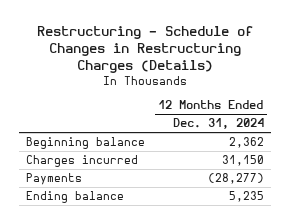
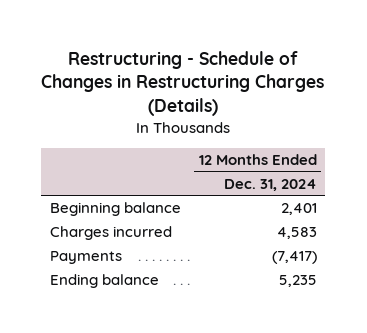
[228,137,264,149] 2,362 -> [280,203,317,216] 2,401
[221,155,264,167] 31,150 -> [276,227,317,240] 4,583
[207,173,264,185] (28,277) -> [271,251,317,265] (7,417)

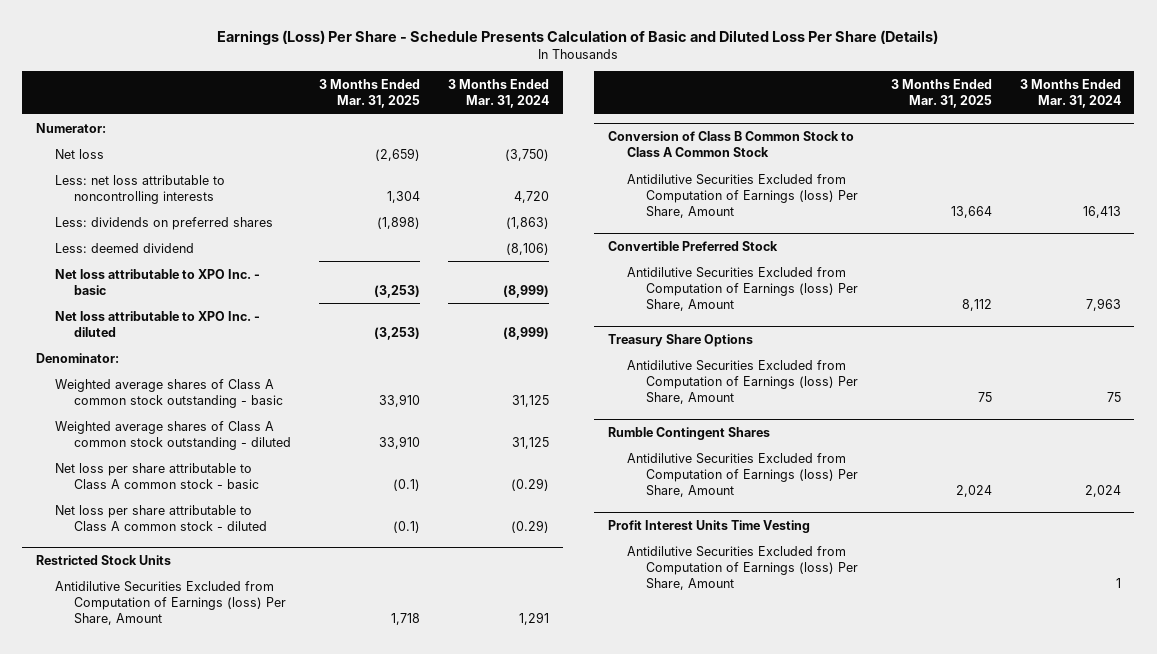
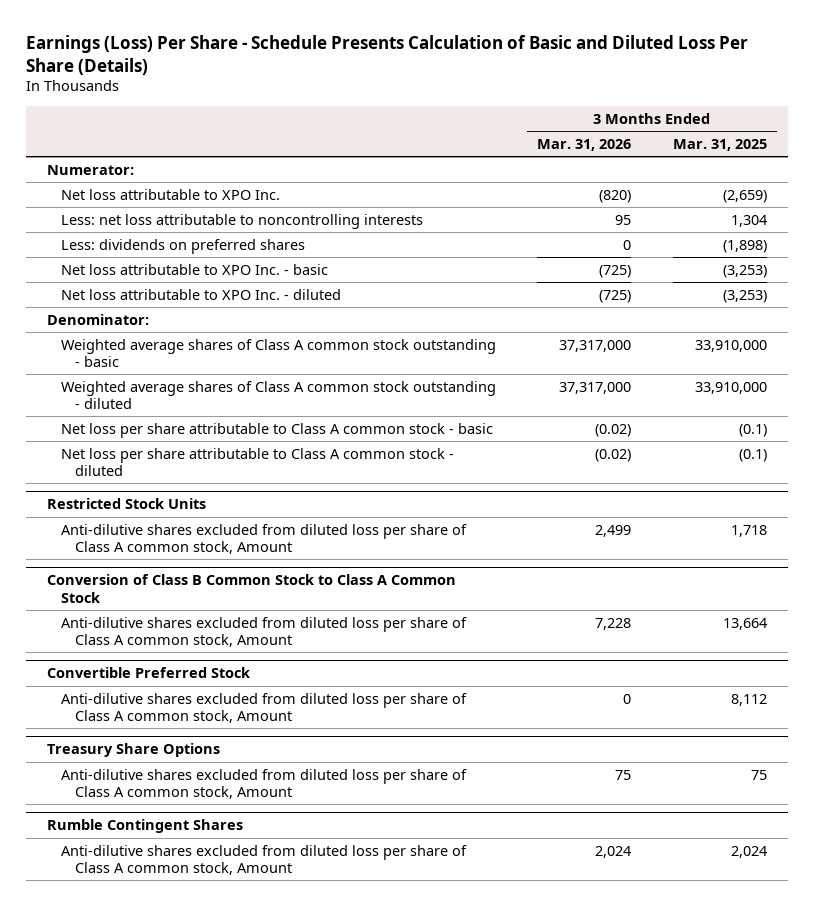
[447,79,549,109] 3 Months Ended Mar. 31, 2024 -> none
none -> [537,138,632,151] Mar. 31, 2026
[55,148,105,159] Net loss -> [60,188,280,200] Net loss attributable to XPO Inc.
[55,242,195,253] Less: deemed dividend -> none
[379,393,421,407] 33,910 -> [694,339,767,352] 33,910,000
[379,435,421,449] 33,910 -> [694,381,767,394] 33,910,000
[55,580,287,626] Antidilutive Securities Excluded from Computation of Earnings (loss) Per Share, Amount -> [60,523,467,555] Anti-dilutive shares excluded from diluted loss per share of Class A common stock, Amount
[627,173,859,219] Antidilutive Securities Excluded from Computation of Earnings (loss) Per Share, Amount -> [60,616,467,648] Anti-dilutive shares excluded from diluted loss per share of Class A common stock, Amount
[627,266,859,312] Antidilutive Securities Excluded from Computation of Earnings (loss) Per Share, Amount -> [60,692,467,724] Anti-dilutive shares excluded from diluted loss per share of Class A common stock, Amount
[627,359,859,405] Antidilutive Securities Excluded from Computation of Earnings (loss) Per Share, Amount -> [60,768,467,800] Anti-dilutive shares excluded from diluted loss per share of Class A common stock, Amount
[607,519,810,533] Profit Interest Units Time Vesting -> none
[627,545,859,591] Antidilutive Securities Excluded from Computation of Earnings (loss) Per Share, Amount -> none
[627,452,859,498] Antidilutive Securities Excluded from Computation of Earnings (loss) Per Share, Amount -> [60,844,467,876] Anti-dilutive shares excluded from diluted loss per share of Class A common stock, Amount

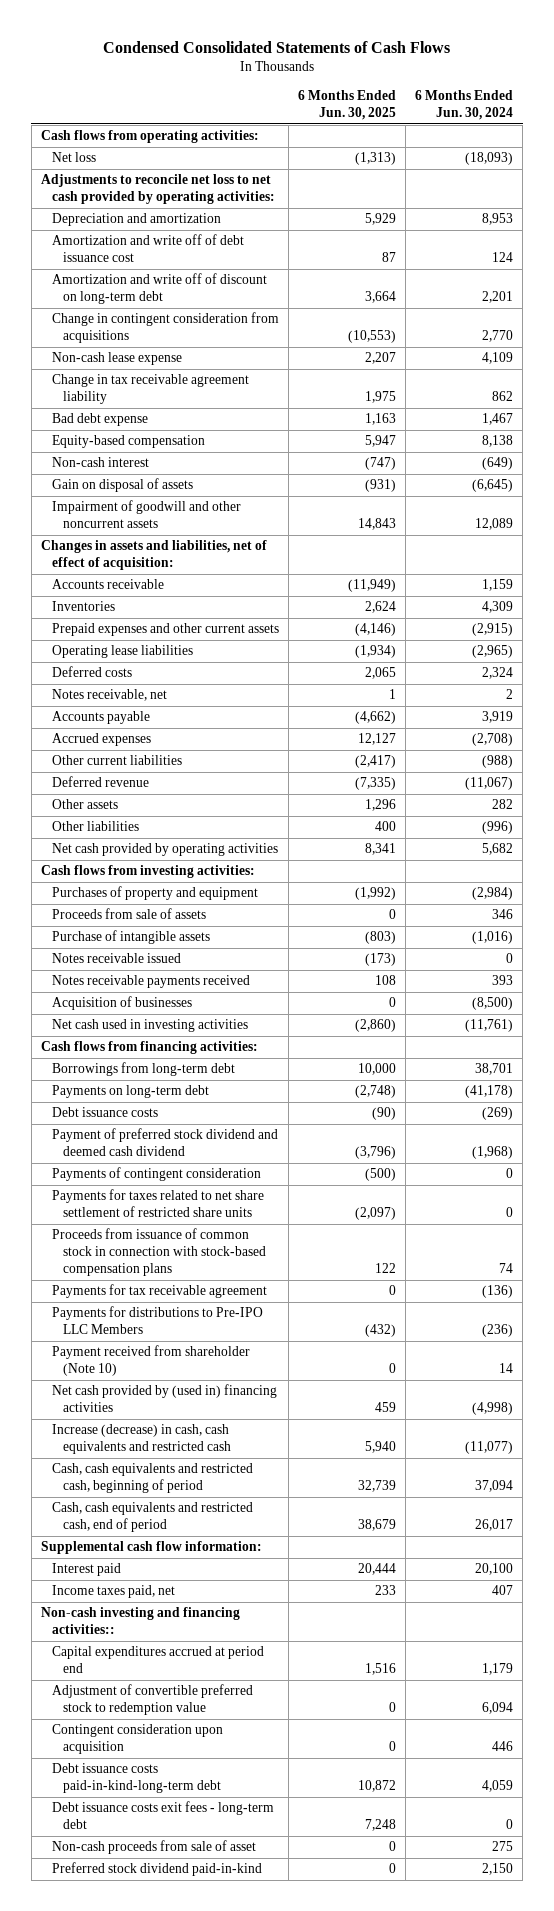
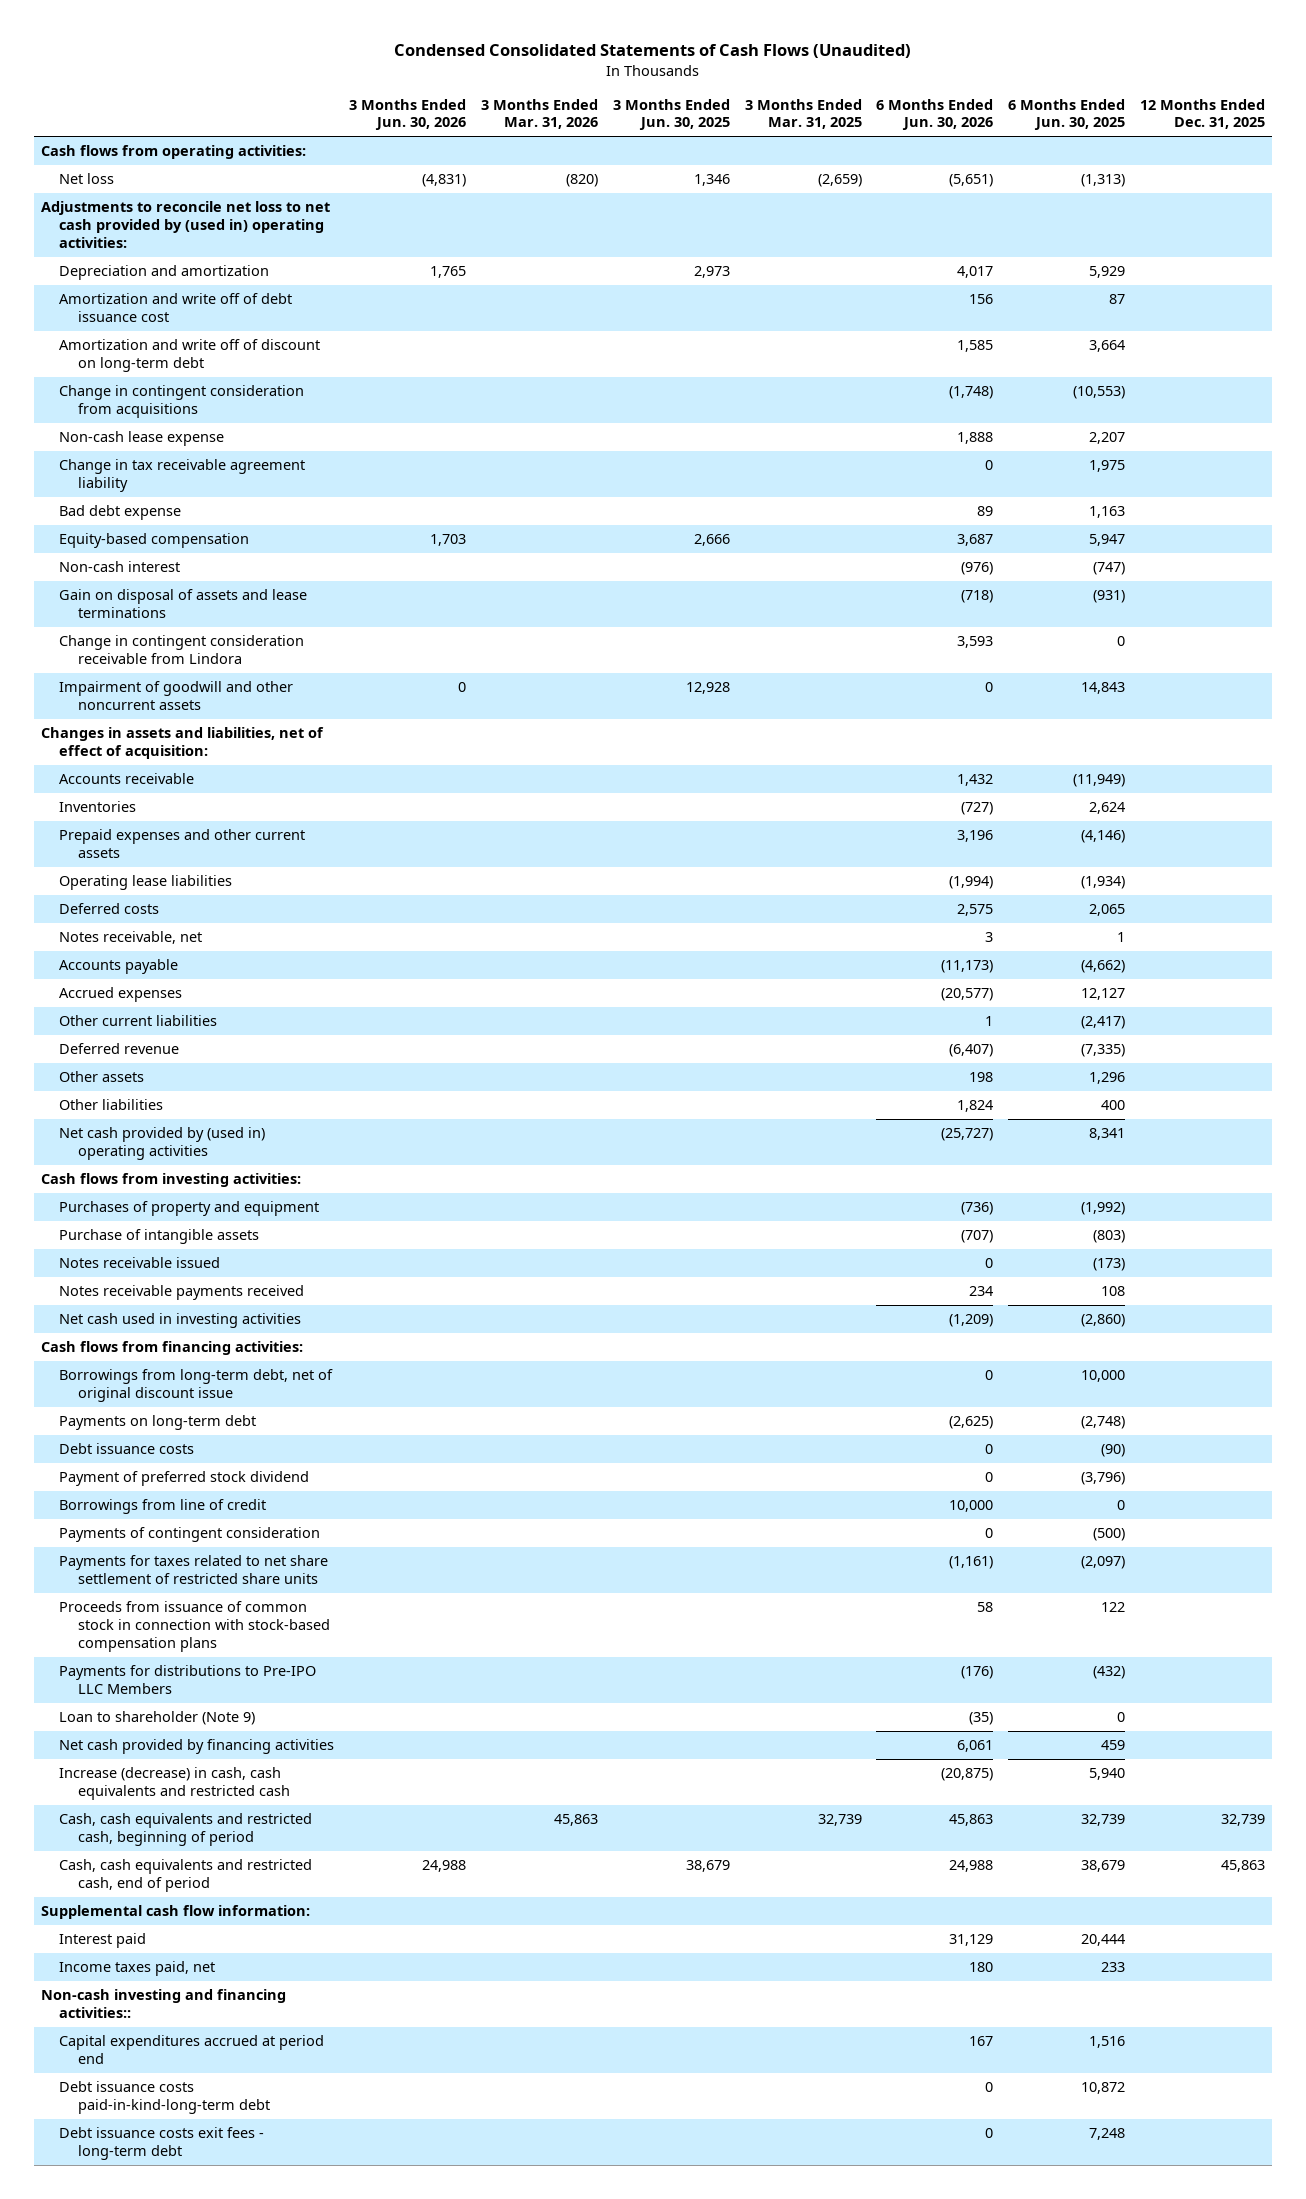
[102,40,450,53] Condensed Consolidated Statements of Cash Flows -> [394,44,912,59] Condensed Consolidated Statements of Cash Flows (Unaudited)
[414,90,513,121] 6 Months Ended Jun. 30, 2024 -> none
none -> [349,98,467,131] 3 Months Ended Jun. 30, 2026
none -> [480,98,598,130] 3 Months Ended Mar. 31, 2026
none -> [612,98,730,131] 3 Months Ended Jun. 30, 2025
none -> [744,98,862,130] 3 Months Ended Mar. 31, 2025
none -> [876,98,994,131] 6 Months Ended Jun. 30, 2026
none -> [1139,98,1265,130] 12 Months Ended Dec. 31, 2025
[40,174,275,205] Adjustments to reconcile net loss to net cash provided by operating activities: -> [41,201,331,248] Adjustments to reconcile net loss to net cash provided by (used in) operating activities:
[51,478,193,493] Gain on disposal of assets -> [59,589,308,619] Gain on disposal of assets and lease terminations
none -> [59,635,305,665] Change in contingent consideration receivable from Lindora
[51,843,278,857] Net cash provided by operating activities -> [59,1127,266,1161] Net cash provided by (used in) operating activities
[51,908,206,920] Proceeds from sale of assets -> none
[51,996,192,1011] Acquisition of businesses -> none
[51,1062,235,1077] Borrowings from long-term debt -> [59,1369,334,1403] Borrowings from long-term debt, net of original discount issue
[51,1128,278,1157] Payment of preferred stock dividend and deemed cash dividend -> [59,1471,310,1487] Payment of preferred stock dividend
none -> [59,1499,267,1515] Borrowings from line of credit
[51,1284,267,1299] Payments for tax receivable agreement -> none
[51,1345,250,1377] Payment received from shareholder (Note 10) -> none
none -> [59,1711,256,1726] Loan to shareholder (Note 9)
[51,1384,277,1413] Net cash provided by (used in) financing activities -> [59,1739,335,1755] Net cash provided by financing activities
[51,1684,253,1716] Adjustment of convertible preferred stock to redemption value -> none
[51,1724,223,1755] Contingent consideration upon acquisition -> none
[51,1840,256,1855] Non-cash proceeds from sale of asset -> none
[51,1862,262,1877] Preferred stock dividend paid-in-kind -> none

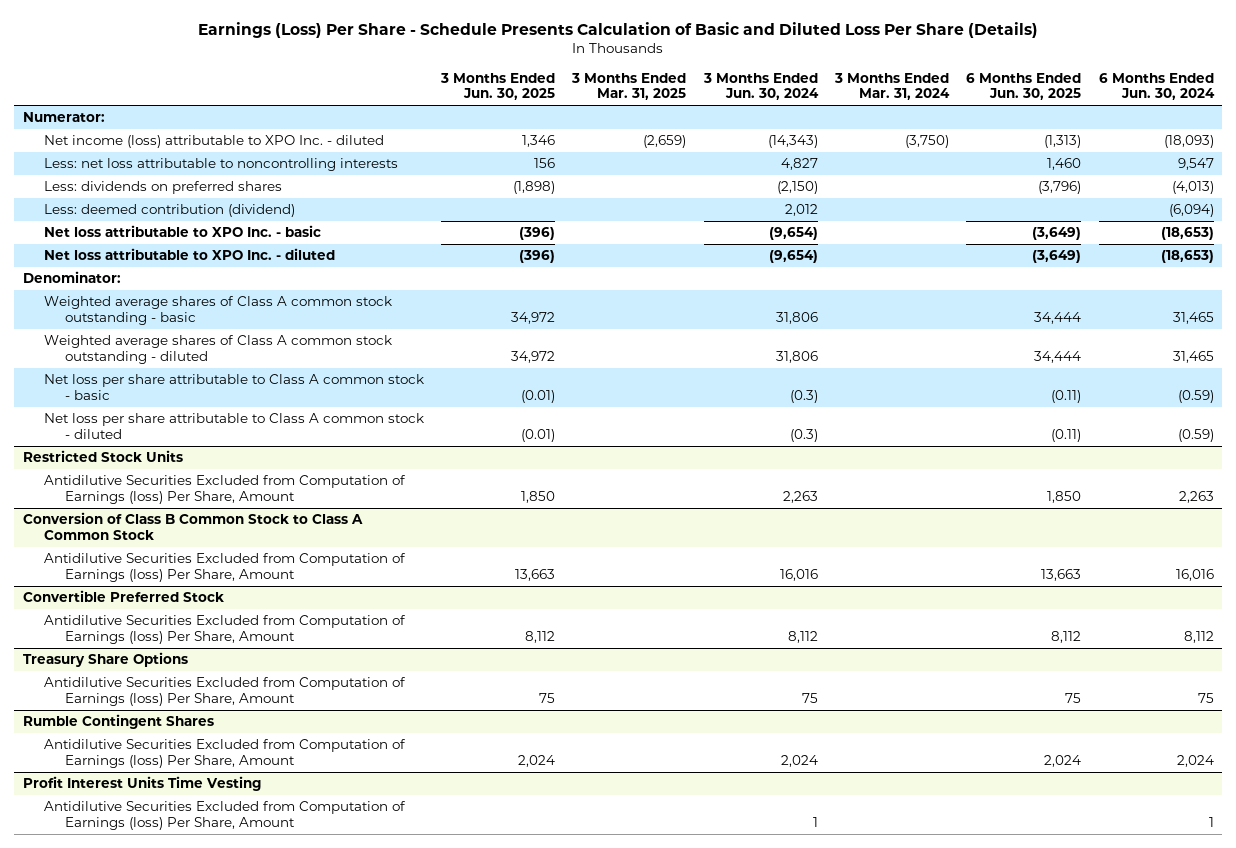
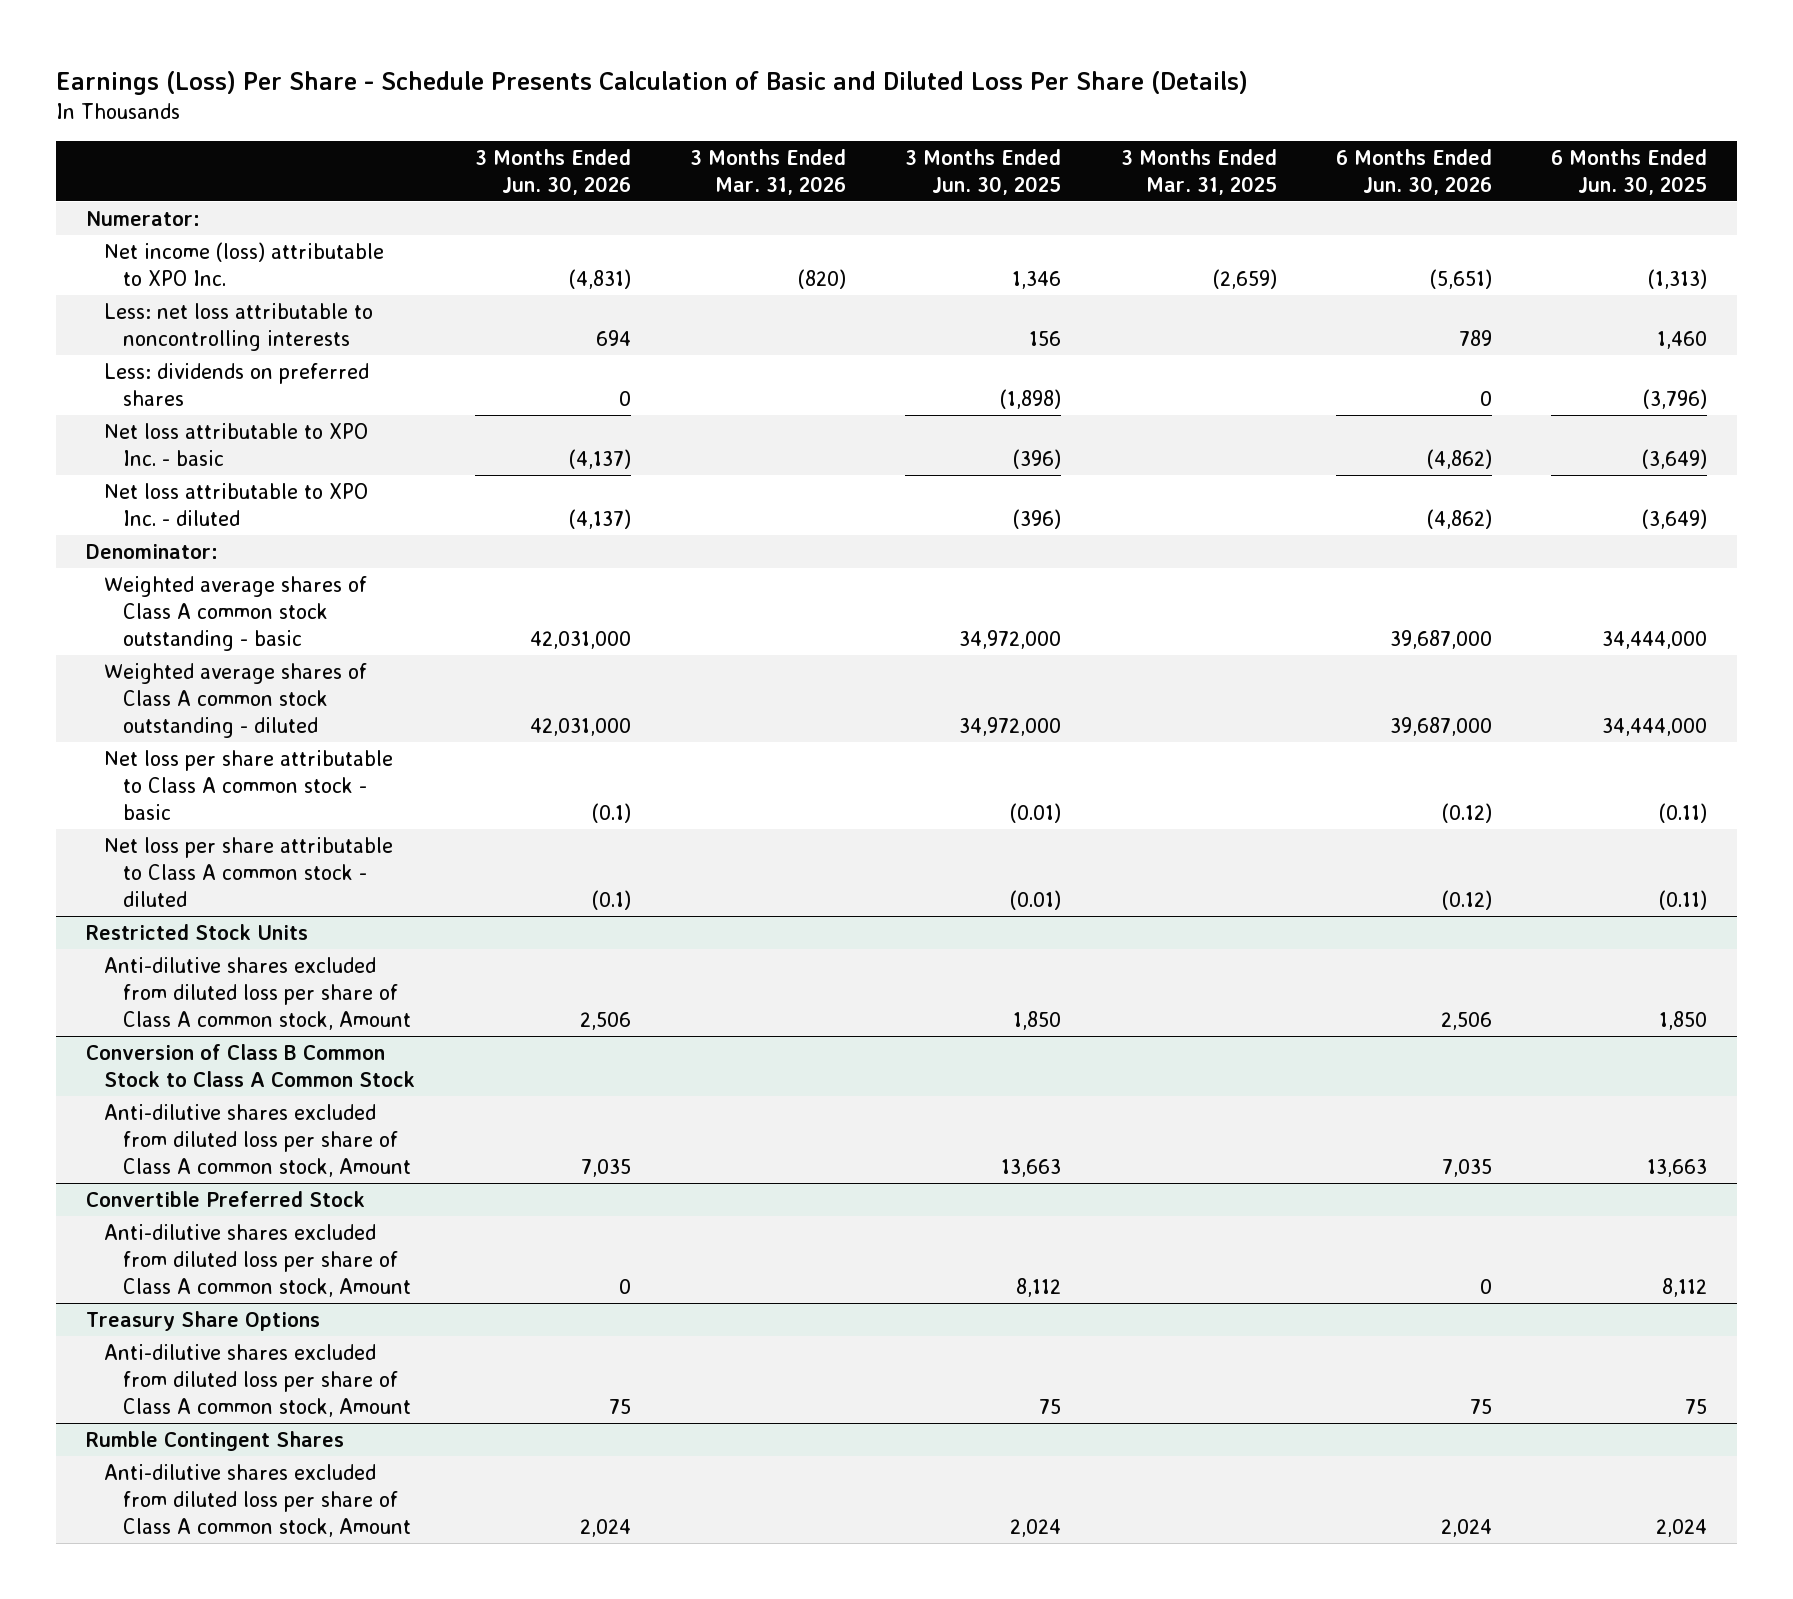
[702,72,819,101] 3 Months Ended Jun. 30, 2024 -> none
[834,72,951,101] 3 Months Ended Mar. 31, 2024 -> none
[1098,72,1215,101] 6 Months Ended Jun. 30, 2024 -> none
none -> [474,148,631,195] 3 Months Ended Jun. 30, 2026
none -> [690,148,847,195] 3 Months Ended Mar. 31, 2026
none -> [1336,148,1493,195] 6 Months Ended Jun. 30, 2026
[43,135,384,149] Net income (loss) attributable to XPO Inc. - diluted -> [104,241,385,286] Net income (loss) attributable to XPO Inc.
[43,204,295,218] Less: deemed contribution (dividend) -> none
[511,312,556,325] 34,972 -> [959,629,1062,649] 34,972,000
[1034,312,1082,325] 34,444 -> [1602,630,1708,649] 34,444,000
[511,351,556,364] 34,972 -> [959,716,1062,736] 34,972,000
[1034,351,1082,364] 34,444 -> [1602,717,1708,736] 34,444,000
[43,475,406,505] Antidilutive Securities Excluded from Computation of Earnings (loss) Per Share, Amount -> [104,956,411,1030] Anti-dilutive shares excluded from diluted loss per share of Class A common stock, Amount
[43,553,406,583] Antidilutive Securities Excluded from Computation of Earnings (loss) Per Share, Amount -> [104,1103,411,1177] Anti-dilutive shares excluded from diluted loss per share of Class A common stock, Amount
[43,615,406,645] Antidilutive Securities Excluded from Computation of Earnings (loss) Per Share, Amount -> [104,1223,411,1297] Anti-dilutive shares excluded from diluted loss per share of Class A common stock, Amount
[43,677,406,707] Antidilutive Securities Excluded from Computation of Earnings (loss) Per Share, Amount -> [104,1343,411,1417] Anti-dilutive shares excluded from diluted loss per share of Class A common stock, Amount
[22,776,261,792] Profit Interest Units Time Vesting -> none
[43,801,406,831] Antidilutive Securities Excluded from Computation of Earnings (loss) Per Share, Amount -> none
[43,739,406,769] Antidilutive Securities Excluded from Computation of Earnings (loss) Per Share, Amount -> [104,1463,411,1537] Anti-dilutive shares excluded from diluted loss per share of Class A common stock, Amount

